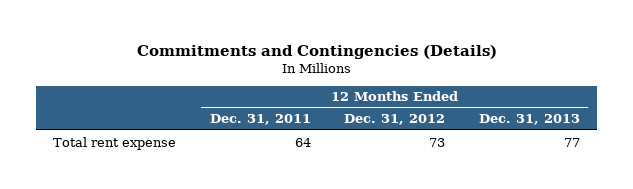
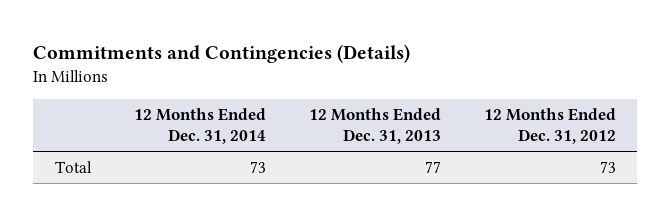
[209,114,311,126] Dec. 31, 2011 -> none
none -> [133,108,266,144] 12 Months Ended Dec. 31, 2014
[53,136,177,150] Total rent expense -> [54,161,92,174] Total

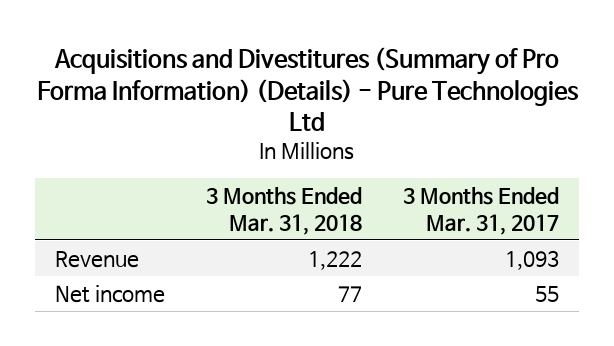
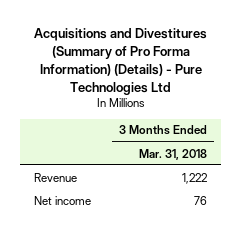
[402,187,559,235] 3 Months Ended Mar. 31, 2017 -> none
[338,285,363,302] 77 -> [194,195,208,205] 76

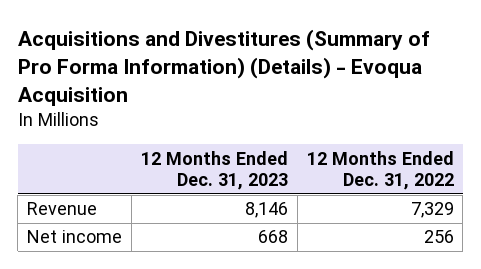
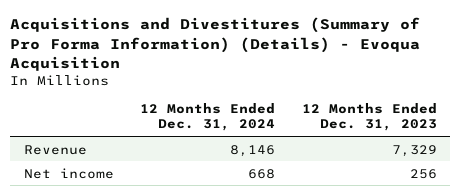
[306,150,454,191] 12 Months Ended Dec. 31, 2022 -> none
none -> [140,103,276,132] 12 Months Ended Dec. 31, 2024
[244,202,288,219] 8,146 -> [391,144,437,157] 7,329
[257,230,288,244] 668 -> [409,168,437,179] 256

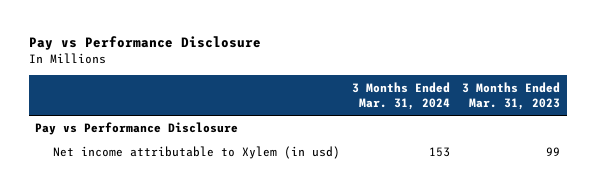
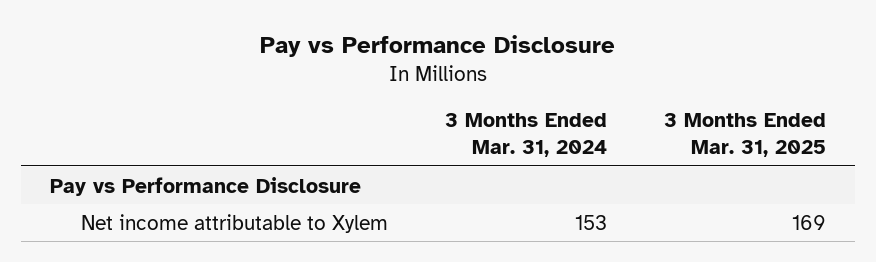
[462,81,561,111] 3 Months Ended Mar. 31, 2023 -> none
none -> [664,113,827,158] 3 Months Ended Mar. 31, 2025
[53,146,341,160] Net income attributable to Xylem (in usd) -> [81,213,389,233] Net income attributable to Xylem

